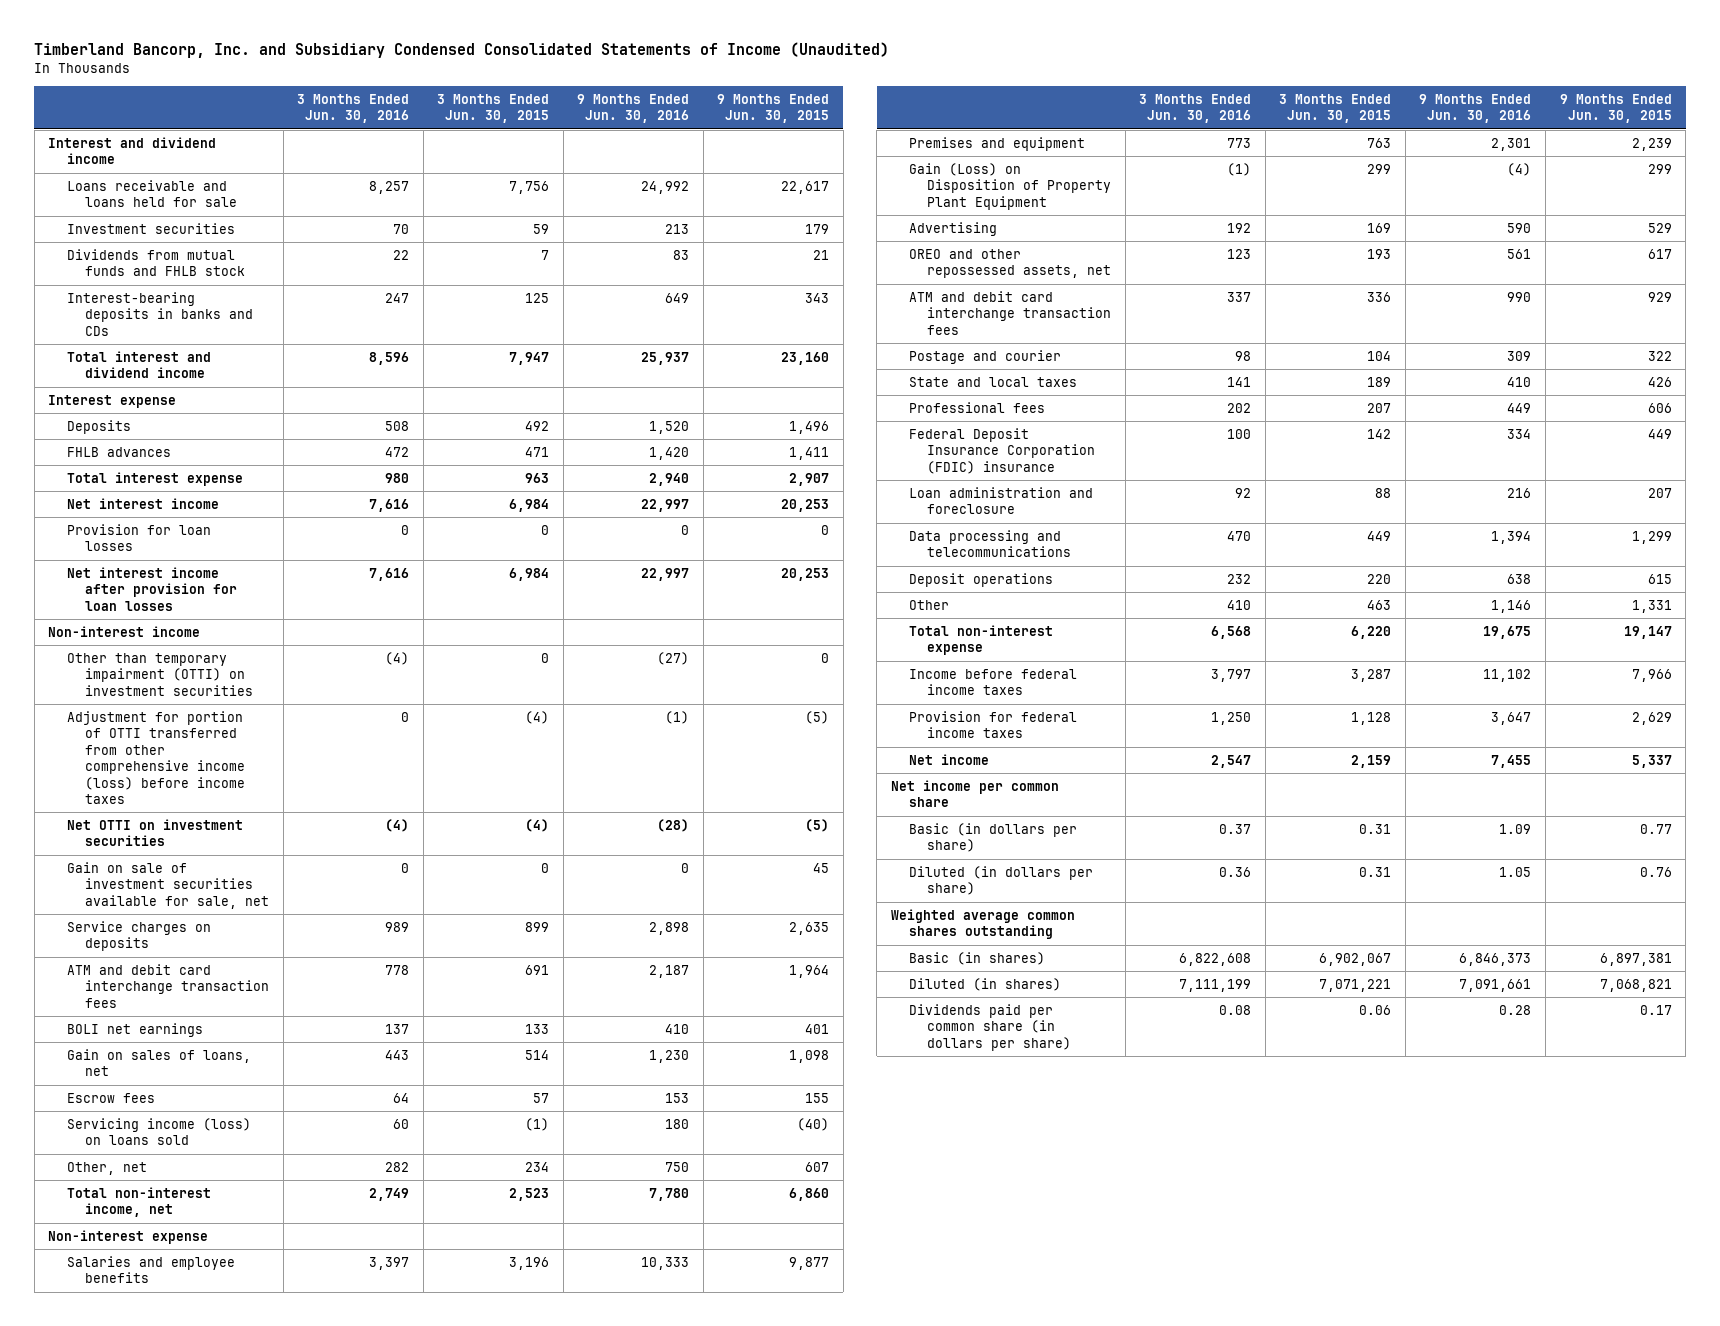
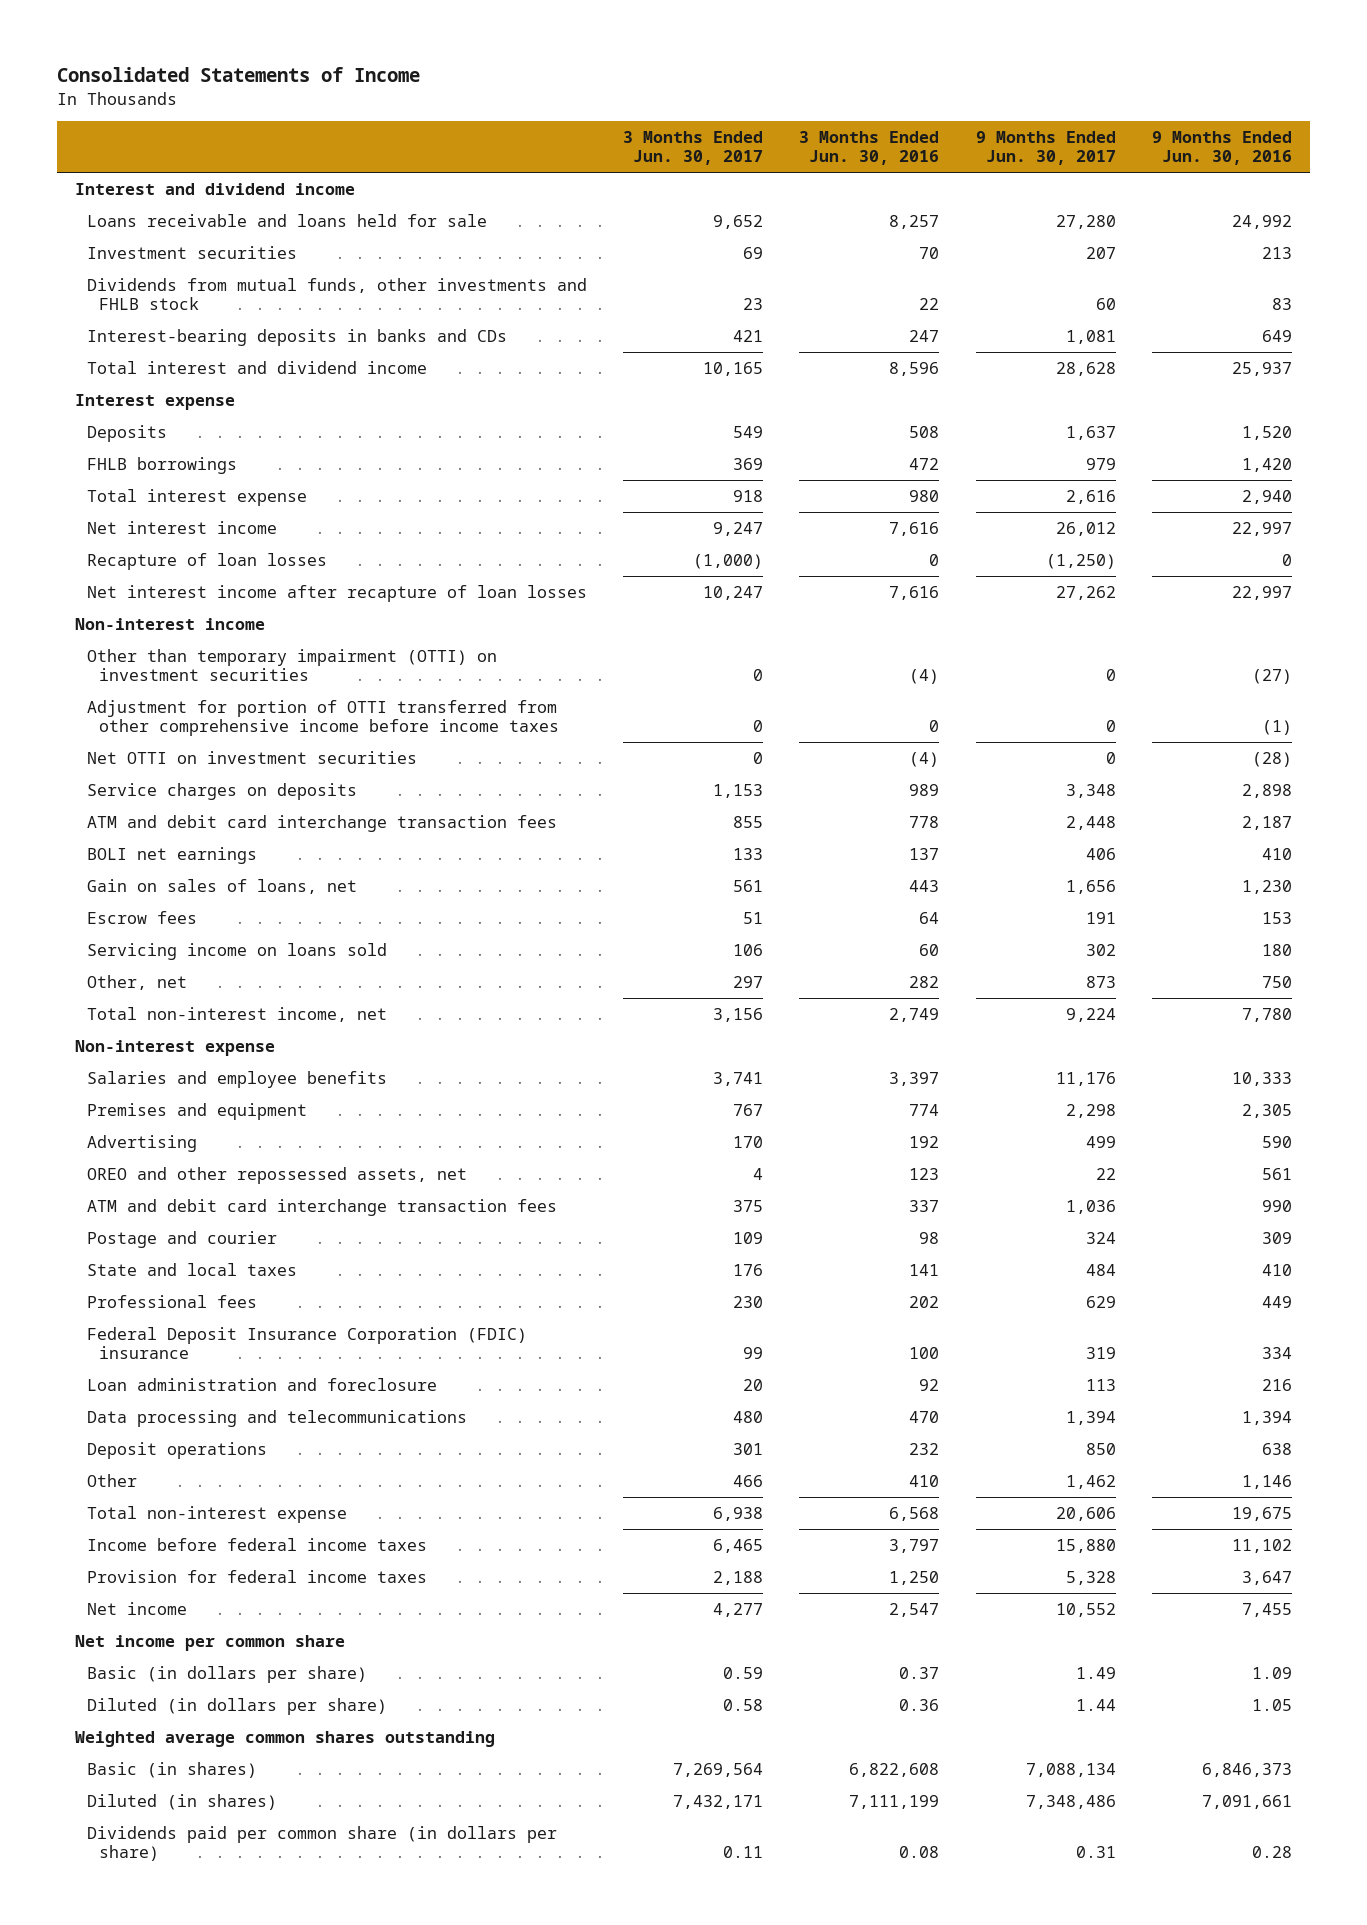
[34,41,890,58] Timberland Bancorp, Inc. and Subsidiary Condensed Consolidated Statements of Income (Unaudited) -> [56,67,420,83] Consolidated Statements of Income
[437,93,550,124] 3 Months Ended Jun. 30, 2015 -> none
[717,93,830,124] 9 Months Ended Jun. 30, 2015 -> none
none -> [623,130,764,166] 3 Months Ended Jun. 30, 2017
none -> [975,130,1116,166] 9 Months Ended Jun. 30, 2017
[66,248,245,277] Dividends from mutual funds and FHLB stock -> [87,277,588,311] Dividends from mutual funds, other investments and FHLB stock
[66,446,171,457] FHLB advances -> [87,456,238,474] FHLB borrowings
[66,523,211,552] Provision for loan losses -> [87,552,328,570] Recapture of loan losses
[66,566,237,611] Net interest income after provision for loan losses -> [87,584,588,602] Net interest income after recapture of loan losses
[66,710,245,804] Adjustment for portion of OTTI transferred from other comprehensive income (loss) before income taxes -> [87,699,560,737] Adjustment for portion of OTTI transferred from other comprehensive income before income taxes
[66,861,269,909] Gain on sale of investment securities available for sale, net -> none
[66,1117,251,1146] Servicing income (loss) on loans sold -> [87,942,388,960] Servicing income on loans sold
[908,162,1112,210] Gain (Loss) on Disposition of Property Plant Equipment -> none
[1227,137,1252,148] 773 -> [909,1103,940,1116] 774
[1491,137,1532,151] 2,301 -> [1241,1103,1292,1118] 2,305

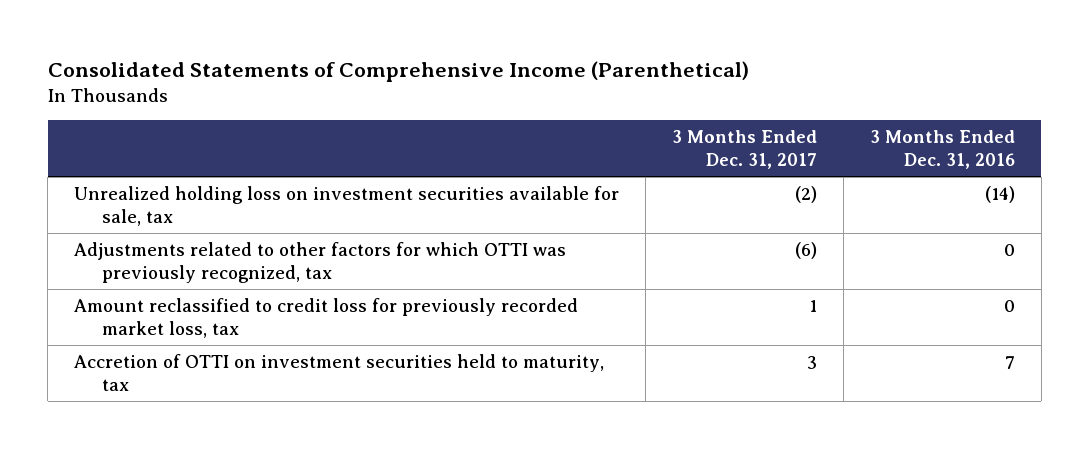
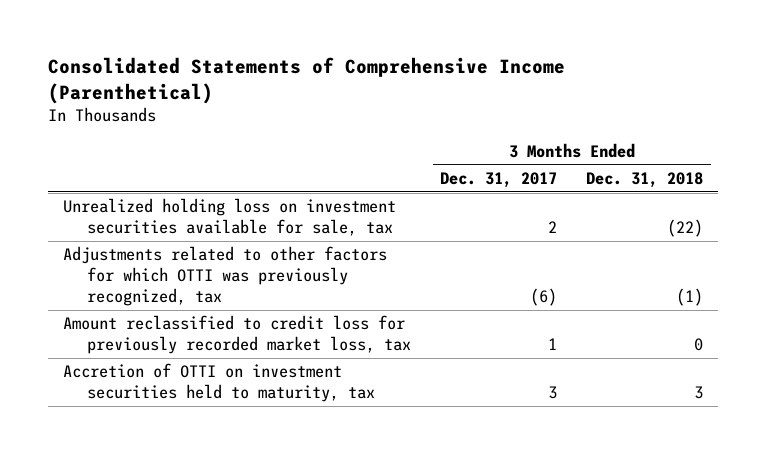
[870,130,1016,170] 3 Months Ended Dec. 31, 2016 -> none
none -> [586,171,704,188] Dec. 31, 2018
[795,185,818,203] (2) -> [548,221,558,234] 2

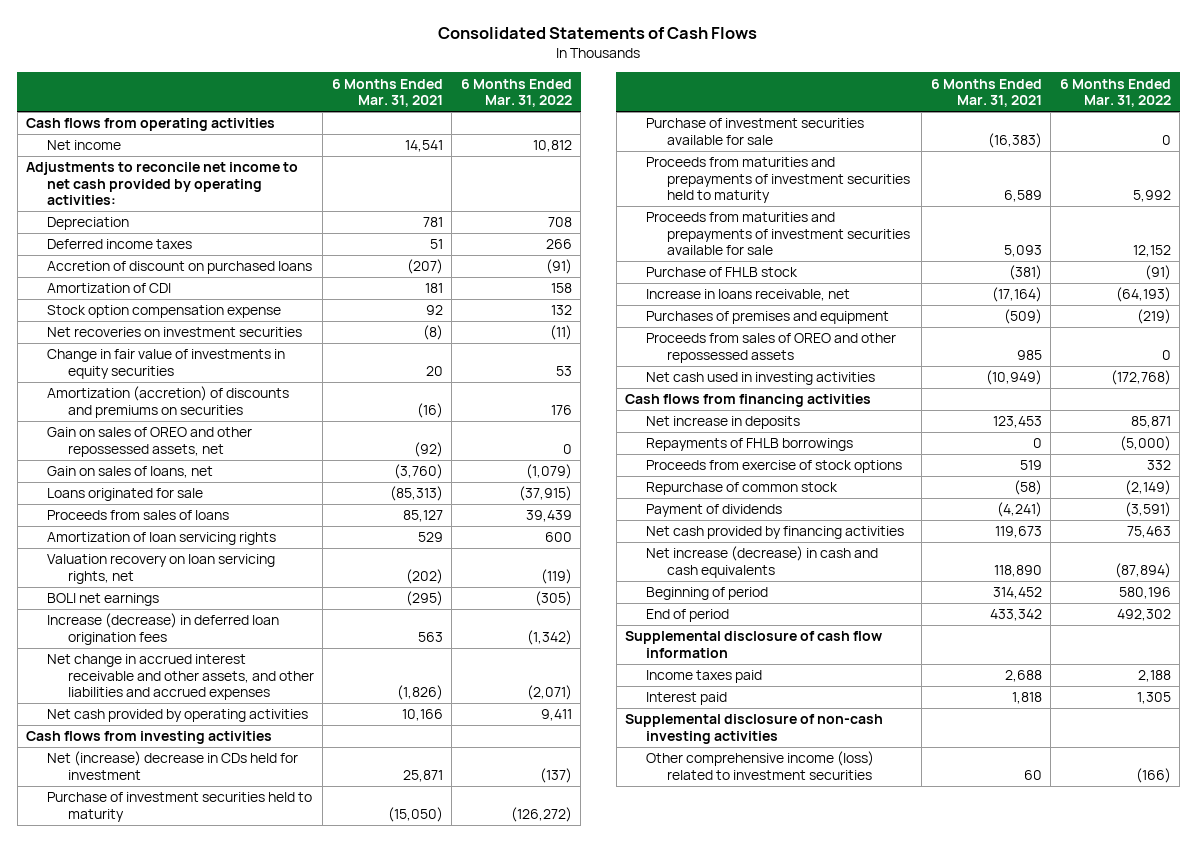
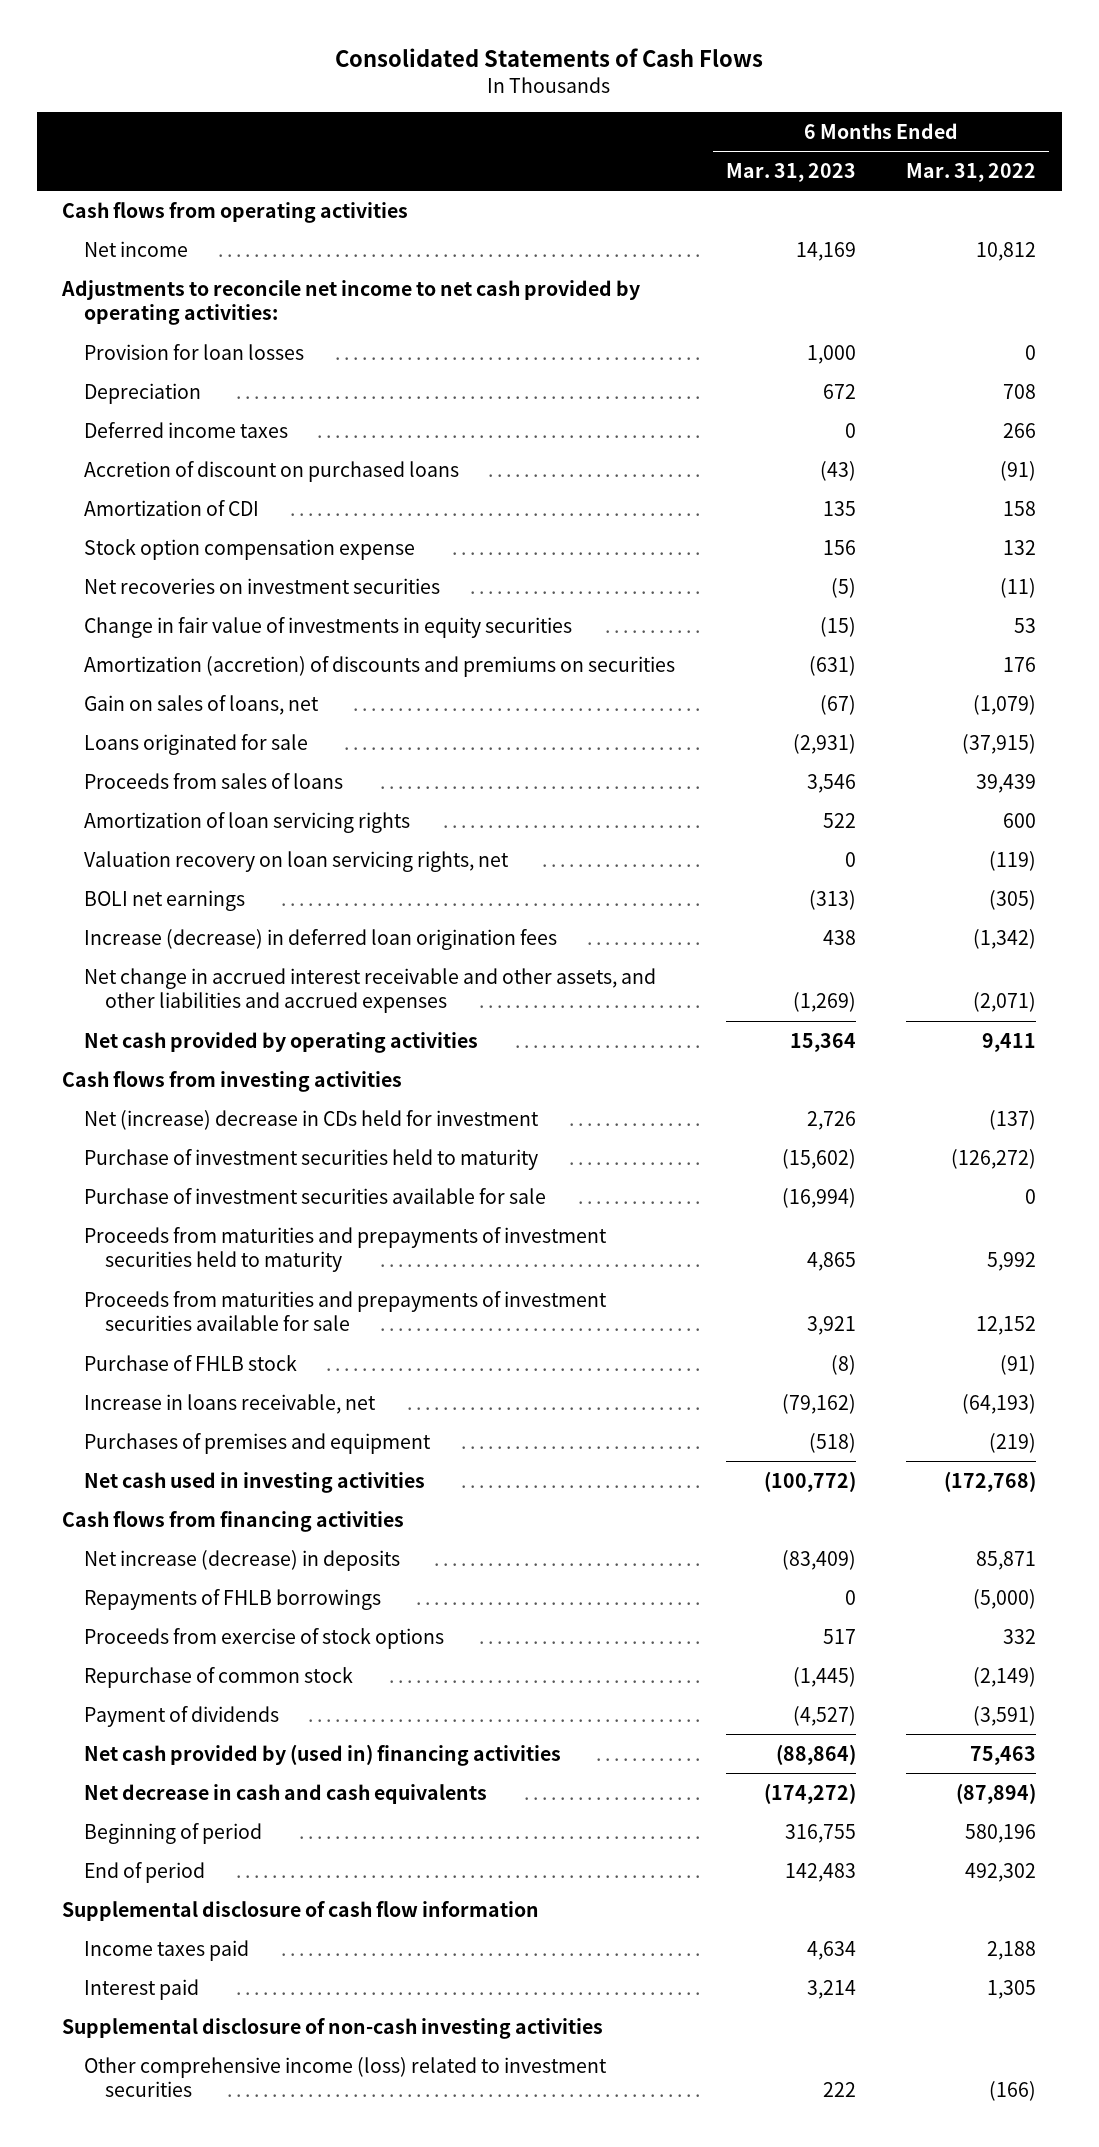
[331,78,443,108] 6 Months Ended Mar. 31, 2021 -> none
none -> [725,162,856,182] Mar. 31, 2023
none -> [83,343,304,360] Provision for loan losses
[47,427,253,457] Gain on sales of OREO and other repossessed assets, net -> none
[645,333,896,363] Proceeds from sales of OREO and other repossessed assets -> none
[645,416,800,430] Net increase in deposits -> [83,1549,400,1571] Net increase (decrease) in deposits
[645,526,904,540] Net cash provided by financing activities -> [83,1743,561,1766] Net cash provided by (used in) financing activities
[645,546,878,578] Net increase (decrease) in cash and cash equivalents -> [83,1783,487,1804] Net decrease in cash and cash equivalents

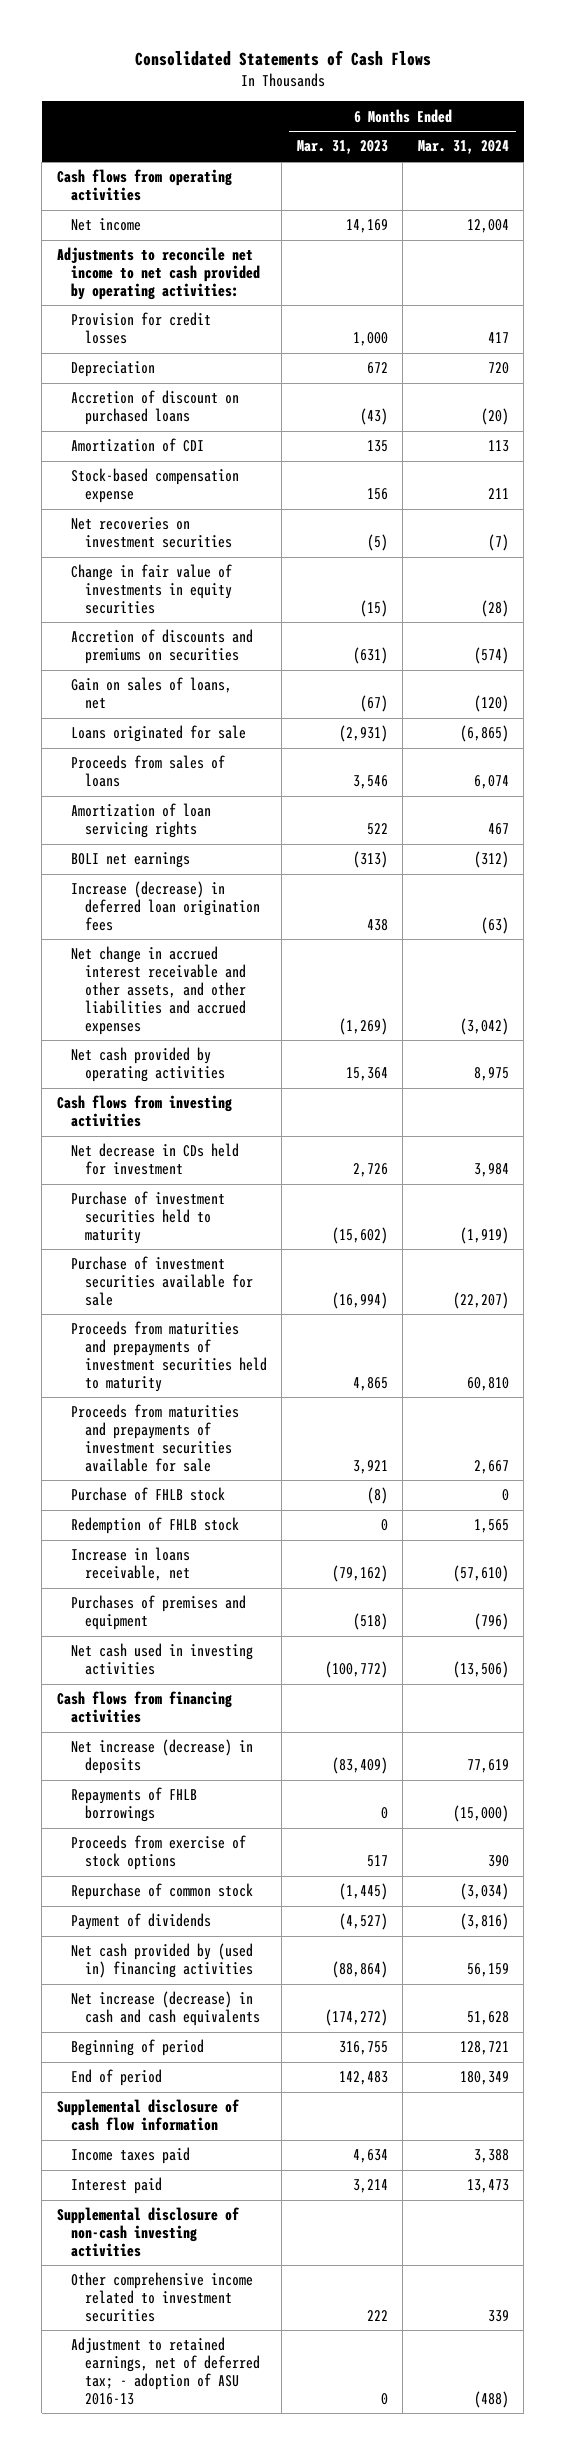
[906,162,1037,182] Mar. 31, 2022 -> none
none -> [417,140,509,155] Mar. 31, 2024
[83,343,304,360] Provision for loan losses -> [70,312,211,345] Provision for credit losses
[83,421,288,438] Deferred income taxes -> none
[83,538,415,560] Stock option compensation expense -> [70,468,239,504] Stock-based compensation expense
[83,655,675,677] Amortization (accretion) of discounts and premiums on securities -> [70,629,253,665] Accretion of discounts and premiums on securities
[83,850,509,872] Valuation recovery on loan servicing rights, net -> none
[83,1109,539,1130] Net (increase) decrease in CDs held for investment -> [70,1143,239,1176] Net decrease in CDs held for investment
none -> [70,1517,239,1535] Redemption of FHLB stock
[83,1783,487,1804] Net decrease in cash and cash equivalents -> [70,1991,260,2027] Net increase (decrease) in cash and cash equivalents
[83,2056,607,2098] Other comprehensive income (loss) related to investment securities -> [70,2272,253,2322] Other comprehensive income related to investment securities
none -> [70,2337,260,2405] Adjustment to retained earnings, net of deferred tax; - adoption of ASU 2016-13

